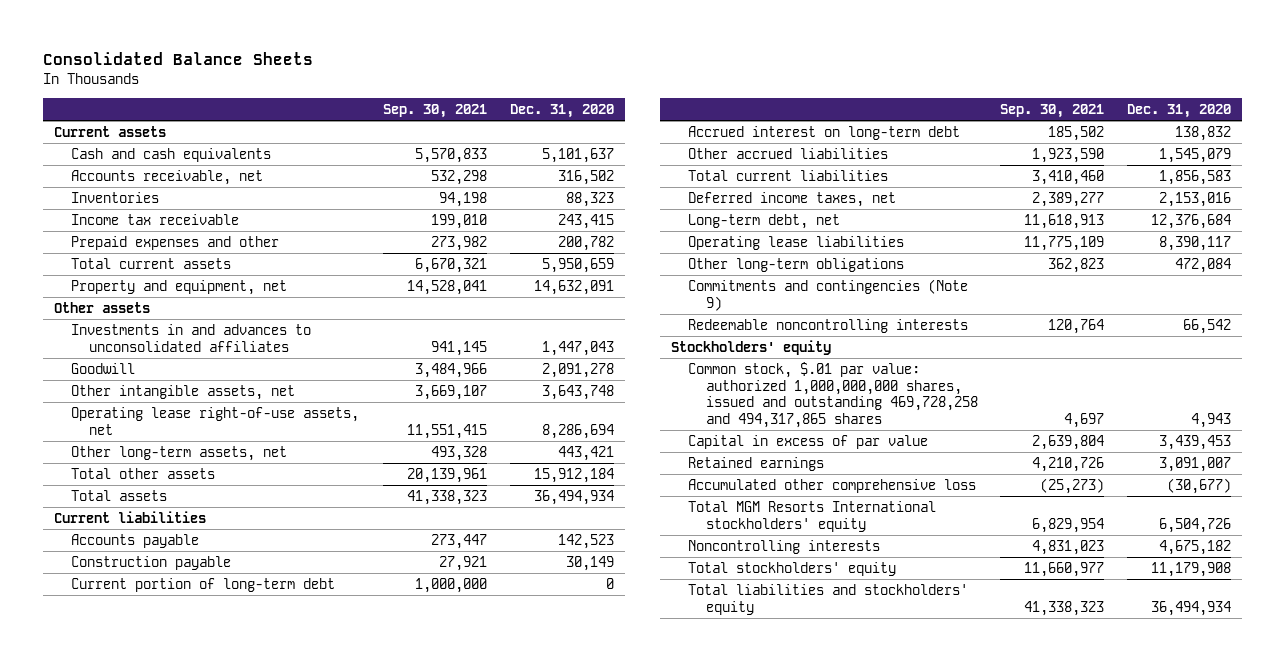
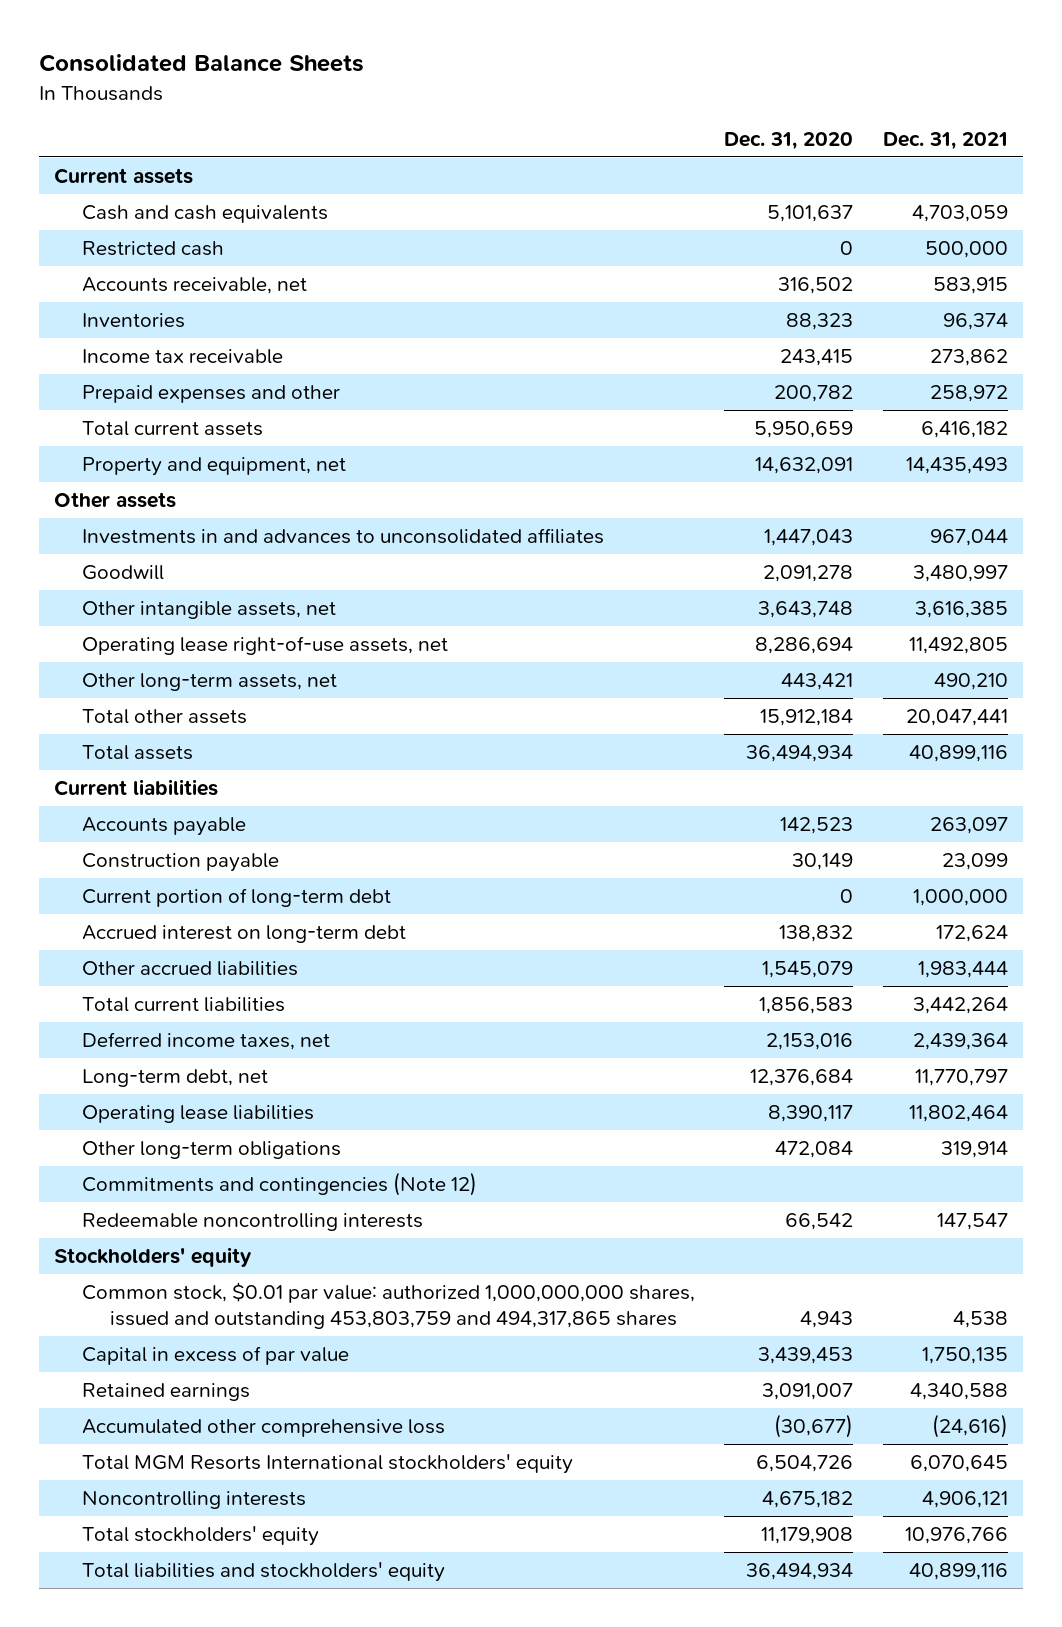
[383,103,488,118] Sep. 30, 2021 -> none
none -> [883,131,1009,150] Dec. 31, 2021
none -> [81,241,224,257] Restricted cash
[688,279,969,311] Commitments and contingencies (Note 9) -> [81,1172,477,1197] Commitments and contingencies (Note 12)
[688,362,978,428] Common stock, $.01 par value: authorized 1,000,000,000 shares, issued and outstanding 469,728,258 and 494,317,865 shares -> [81,1282,695,1329] Common stock, $0.01 par value: authorized 1,000,000,000 shares, issued and outstanding 453,803,759 and 494,317,865 shares

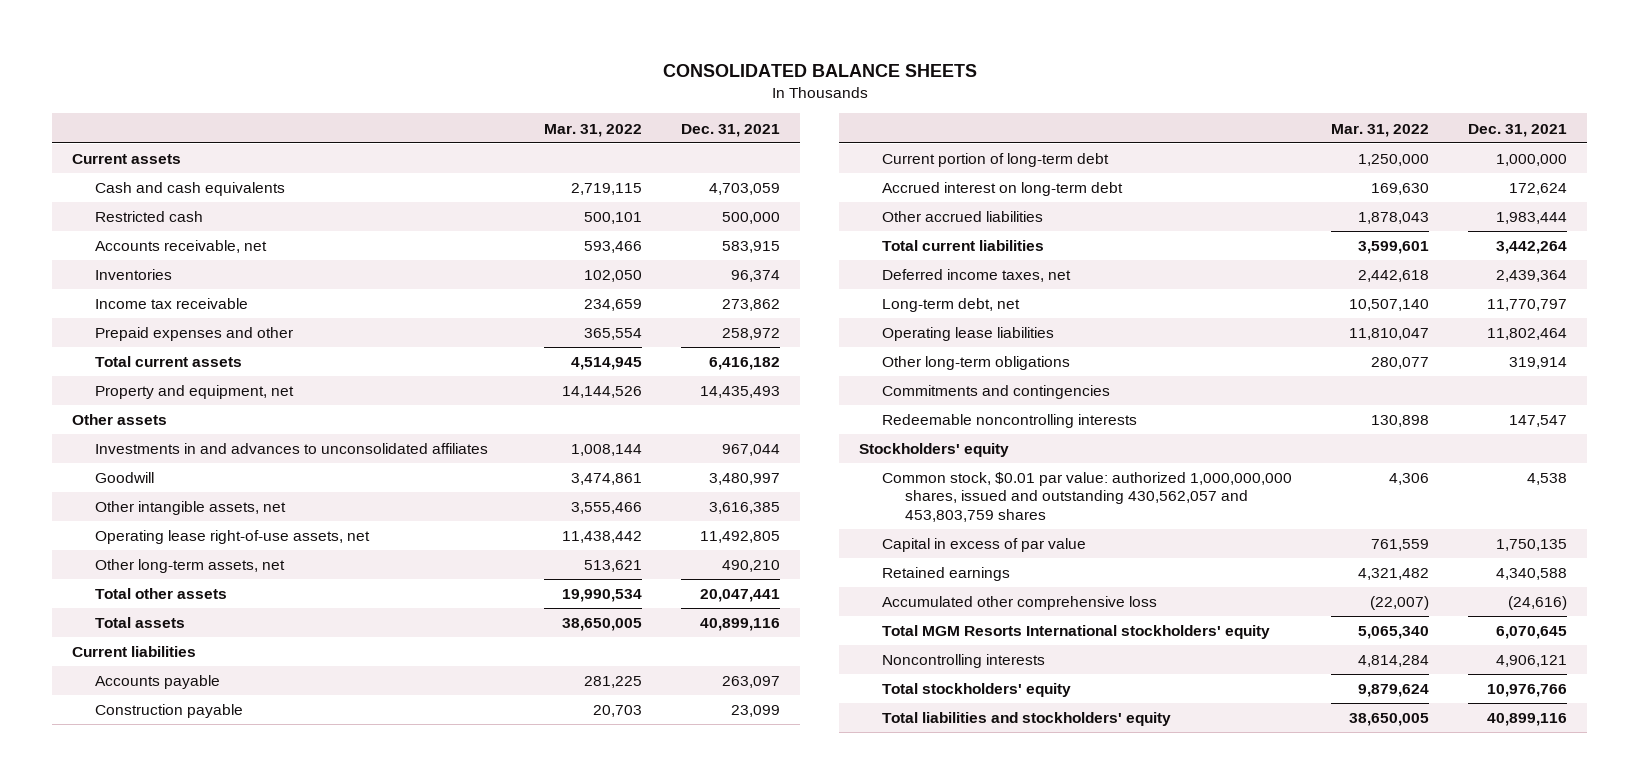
[39,54,365,73] Consolidated Balance Sheets -> [662,63,977,77] CONSOLIDATED BALANCE SHEETS
[724,131,854,150] Dec. 31, 2020 -> none
none -> [544,123,643,137] Mar. 31, 2022
[81,1172,477,1197] Commitments and contingencies (Note 12) -> [881,385,1110,400] Commitments and contingencies
[81,1282,695,1329] Common stock, $0.01 par value: authorized 1,000,000,000 shares, issued and outstanding 453,803,759 and 494,317,865 shares -> [881,472,1292,522] Common stock, $0.01 par value: authorized 1,000,000,000 shares, issued and outstanding 430,562,057 and 453,803,759 shares

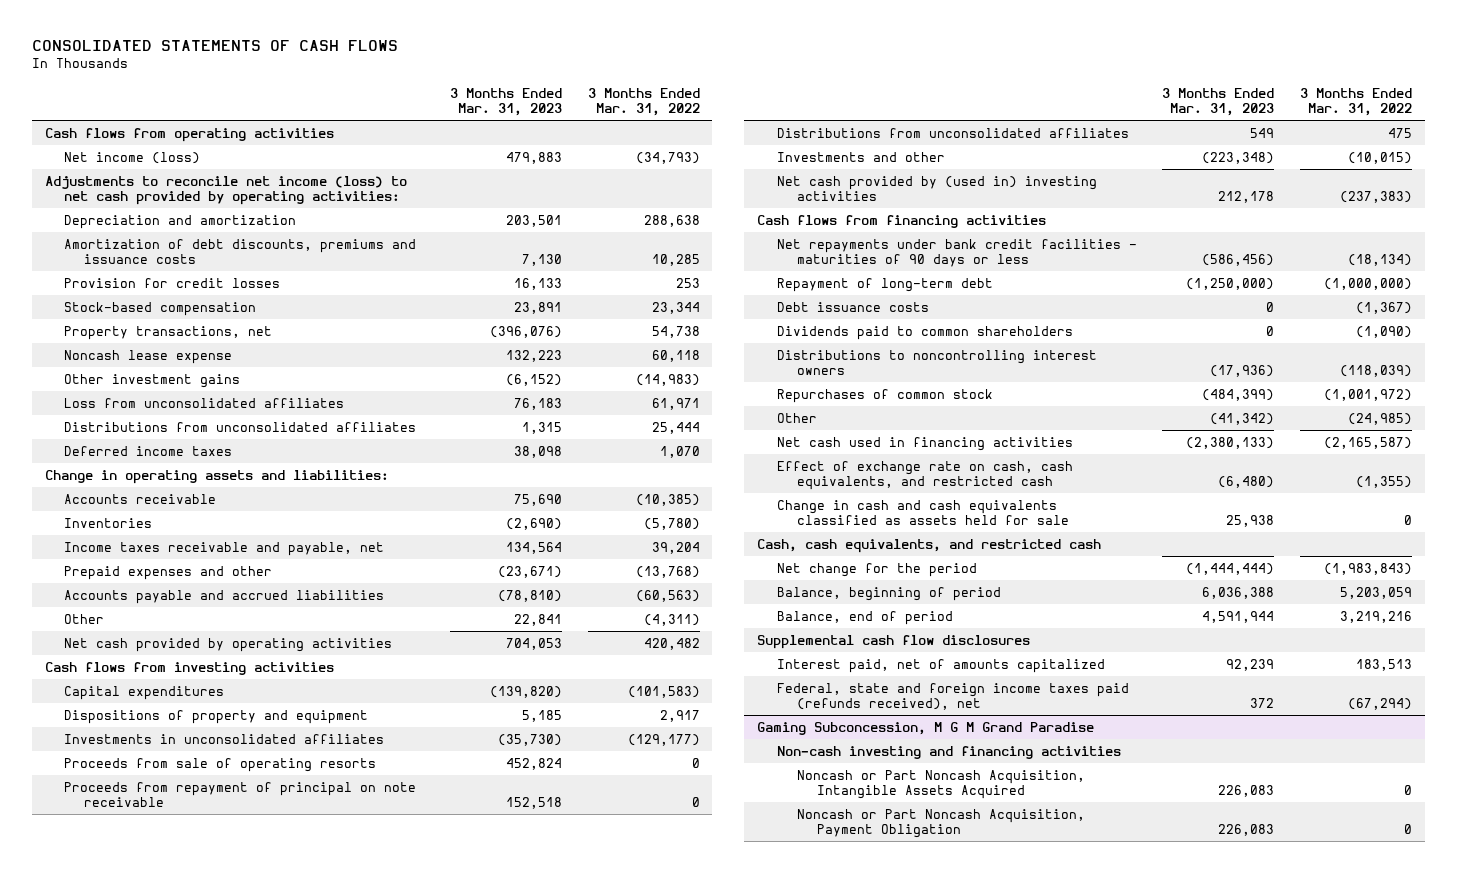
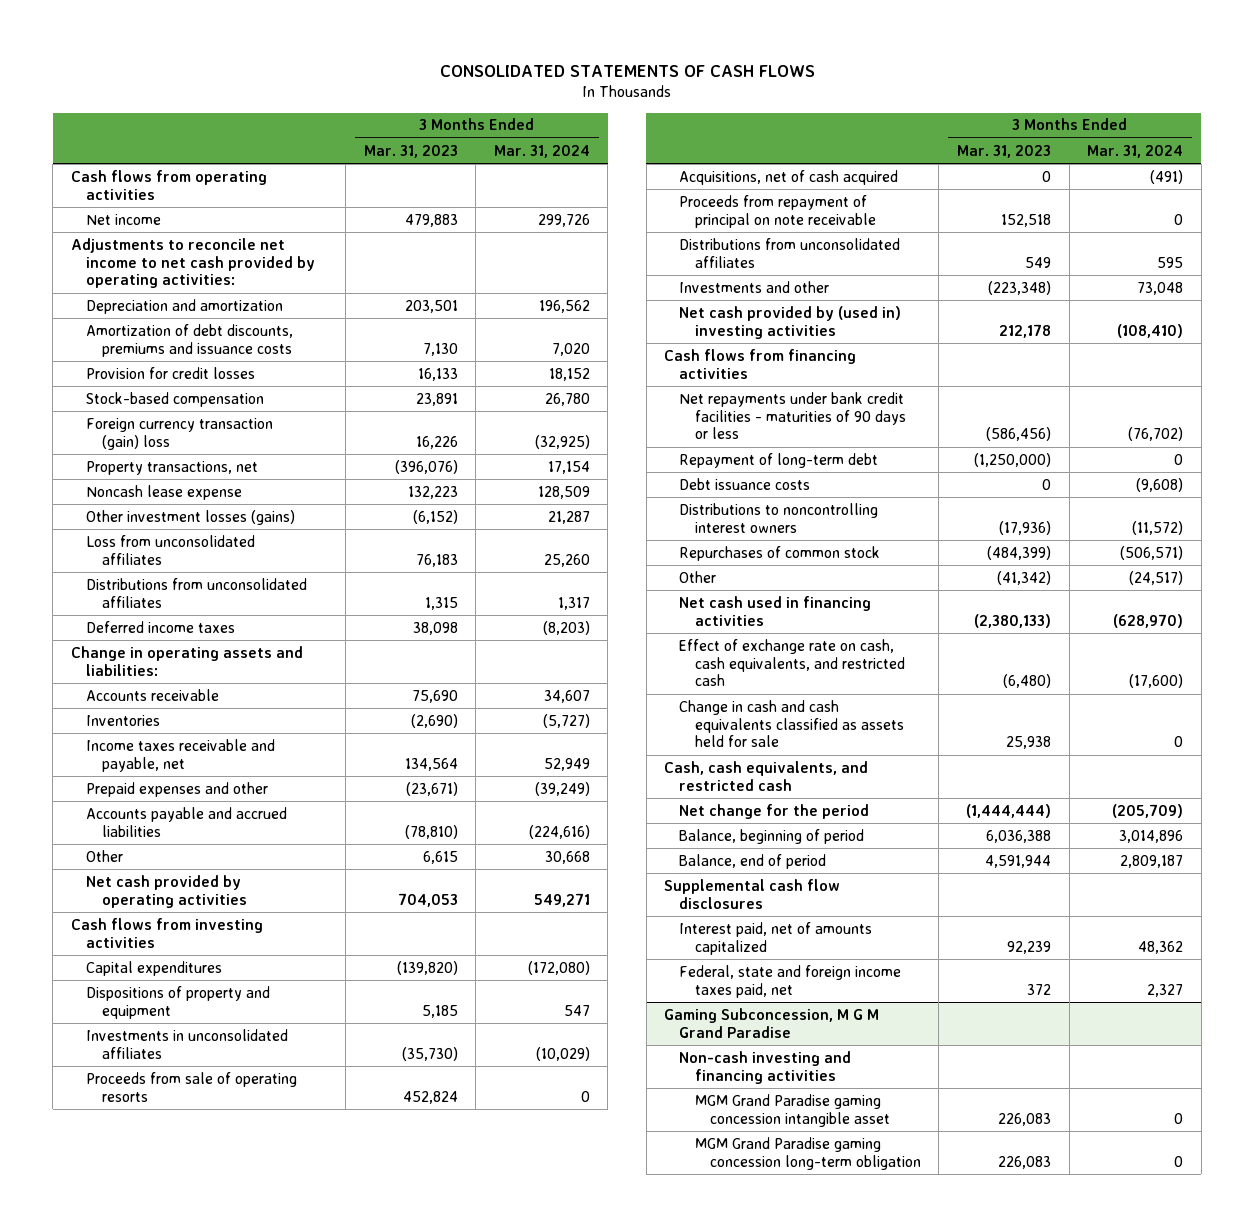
[587,87,700,117] 3 Months Ended Mar. 31, 2022 -> none
none -> [493,144,590,158] Mar. 31, 2024
[64,151,201,164] Net income (loss) -> [86,213,162,225] Net income
[44,175,407,206] Adjustments to reconcile net income (loss) to net cash provided by operating activities: -> [70,237,316,289] Adjustments to reconcile net income to net cash provided by operating activities:
none -> [86,417,274,450] Foreign currency transaction (gain) loss
[64,373,241,388] Other investment gains -> [86,509,296,525] Other investment losses (gains)
[514,613,563,626] 22,841 -> [422,850,458,864] 6,615
none -> [679,169,899,185] Acquisitions, net of cash acquired
[776,325,1073,340] Dividends paid to common shareholders -> none
[776,682,1129,711] Federal, state and foreign income taxes paid (refunds received), net -> [679,964,902,998] Federal, state and foreign income taxes paid, net
[796,769,1085,800] Noncash or Part Noncash Acquisition, Intangible Assets Acquired -> [694,1093,890,1127] MGM Grand Paradise gaming concession intangible asset
[796,808,1085,839] Noncash or Part Noncash Acquisition, Payment Obligation -> [694,1136,921,1170] MGM Grand Paradise gaming concession long-term obligation

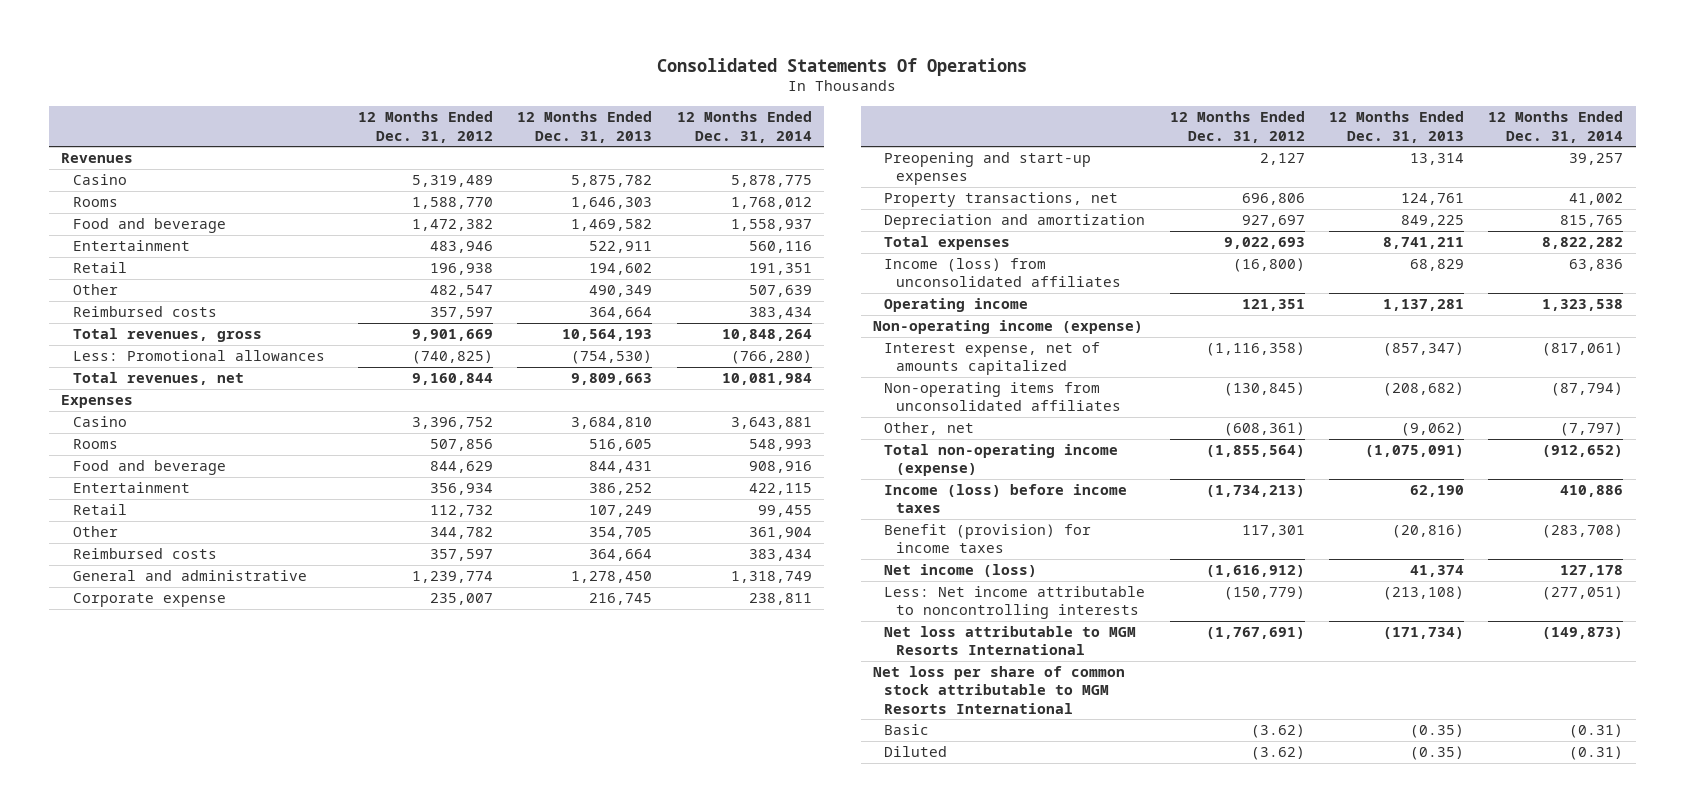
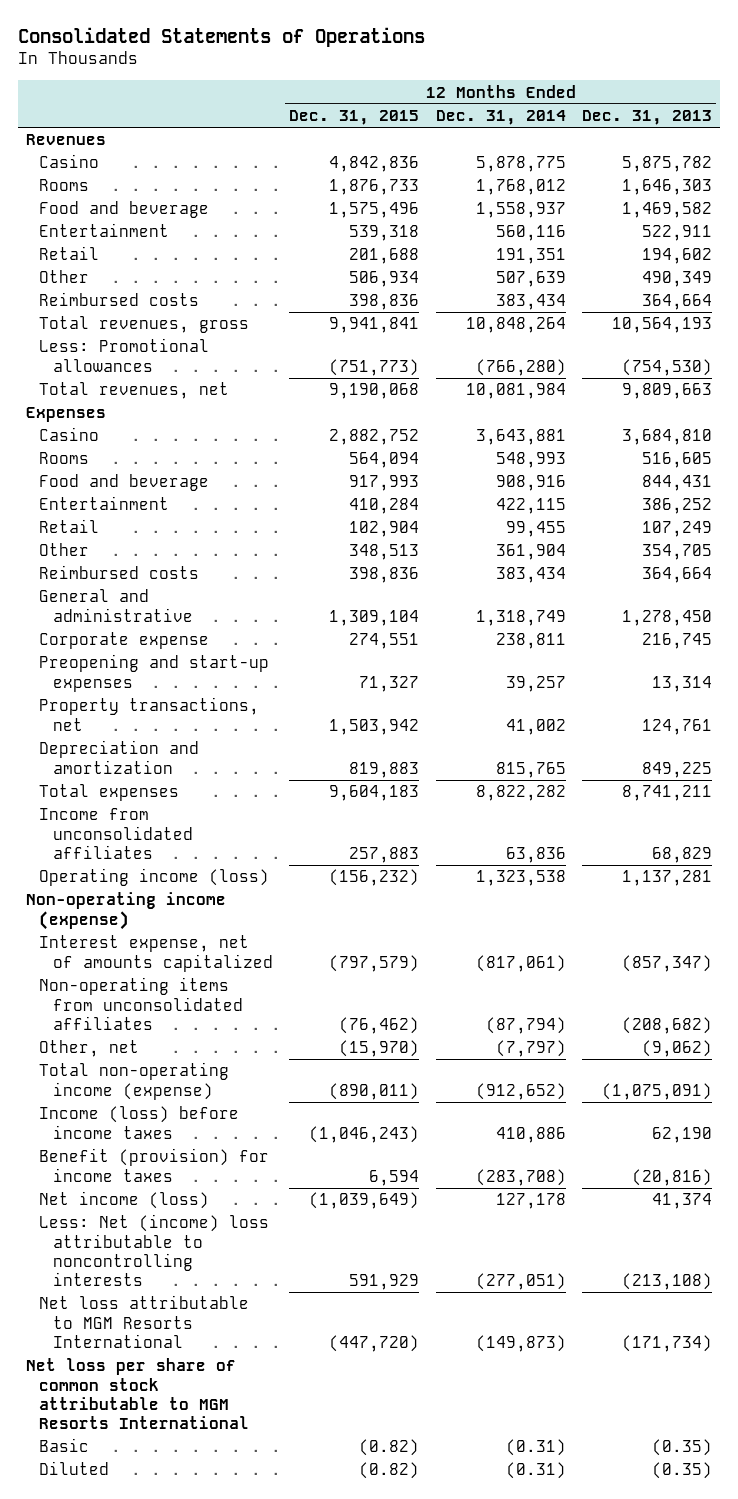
[657,57,1028,76] Consolidated Statements Of Operations -> [17,26,425,47] Consolidated Statements of Operations
[358,111,494,143] 12 Months Ended Dec. 31, 2012 -> none
none -> [289,110,420,126] Dec. 31, 2015
[884,258,1122,288] Income (loss) from unconsolidated affiliates -> [39,808,193,859] Income from unconsolidated affiliates
[884,298,1029,313] Operating income -> [39,868,270,887] Operating income (loss)
[884,586,1146,620] Less: Net income attributable to noncontrolling interests -> [39,1214,270,1287] Less: Net (income) loss attributable to noncontrolling interests

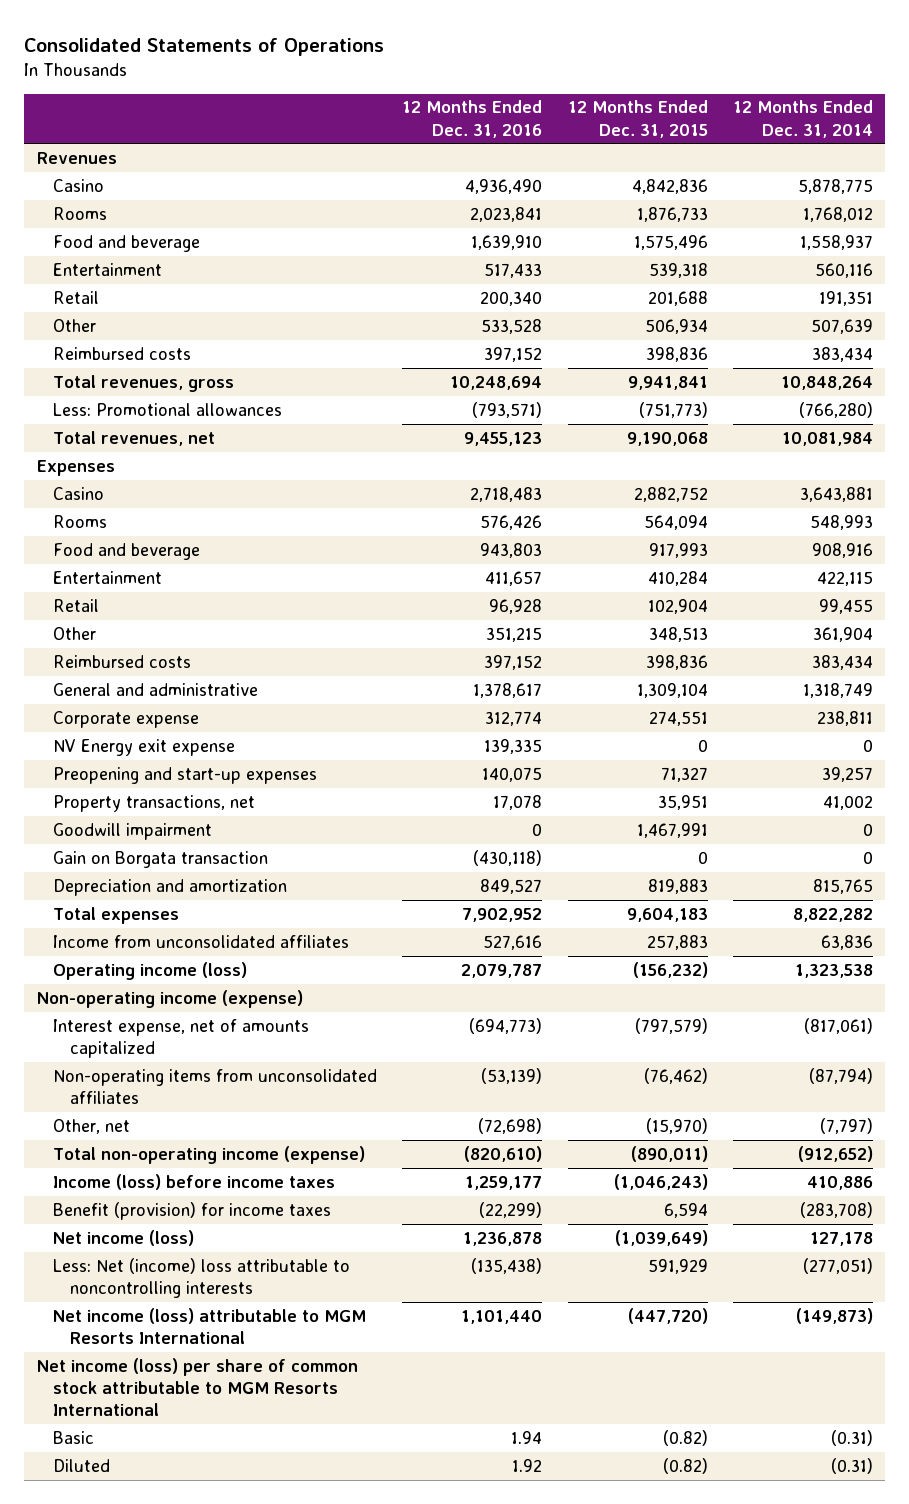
[581,110,712,126] Dec. 31, 2013 -> none
none -> [402,100,543,138] 12 Months Ended Dec. 31, 2016
none -> [53,738,236,756] NV Energy exit expense
[329,718,420,735] 1,503,942 -> [657,794,708,810] 35,951
none -> [53,822,213,840] Goodwill impairment
none -> [53,850,269,868] Gain on Borgata transaction
[39,1295,250,1348] Net loss attributable to MGM Resorts International -> [53,1307,367,1345] Net income (loss) attributable to MGM Resorts International
[25,1358,250,1430] Net loss per share of common stock attributable to MGM Resorts International -> [36,1357,358,1417] Net income (loss) per share of common stock attributable to MGM Resorts International

